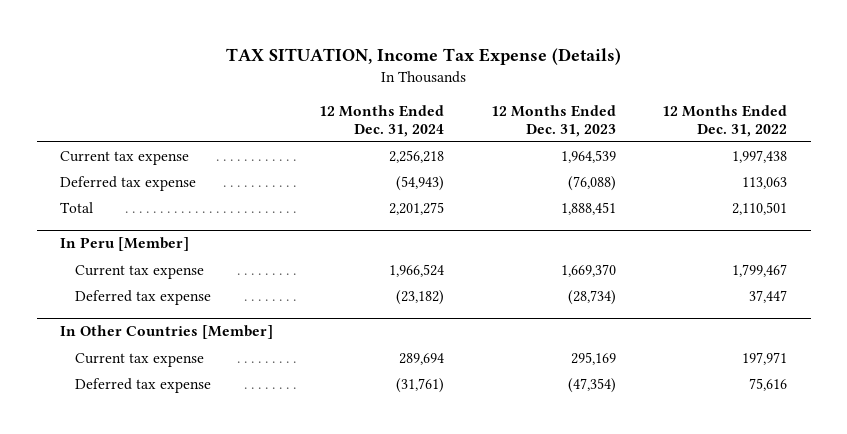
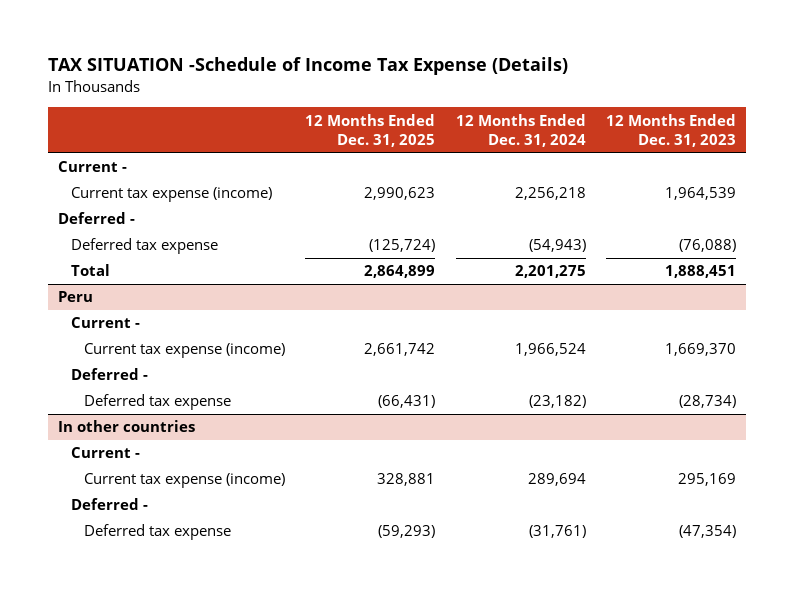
[225,47,621,65] TAX SITUATION, Income Tax Expense (Details) -> [47,57,568,76] TAX SITUATION -Schedule of Income Tax Expense (Details)
[662,104,788,137] 12 Months Ended Dec. 31, 2022 -> none
none -> [305,113,436,148] 12 Months Ended Dec. 31, 2025
none -> [57,161,127,173] Current -
[59,151,189,166] Current tax expense -> [71,187,273,203] Current tax expense (income)
none -> [57,212,135,225] Deferred -
[59,237,189,252] In Peru [Member] -> [57,291,93,303] Peru
none -> [71,317,141,329] Current -
[75,265,205,280] Current tax expense -> [84,343,286,359] Current tax expense (income)
none -> [71,368,149,381] Deferred -
[59,325,273,340] In Other Countries [Member] -> [57,420,195,433] In other countries
none -> [71,447,141,459] Current -
[75,353,205,368] Current tax expense -> [84,473,286,489] Current tax expense (income)
none -> [71,498,149,511] Deferred -

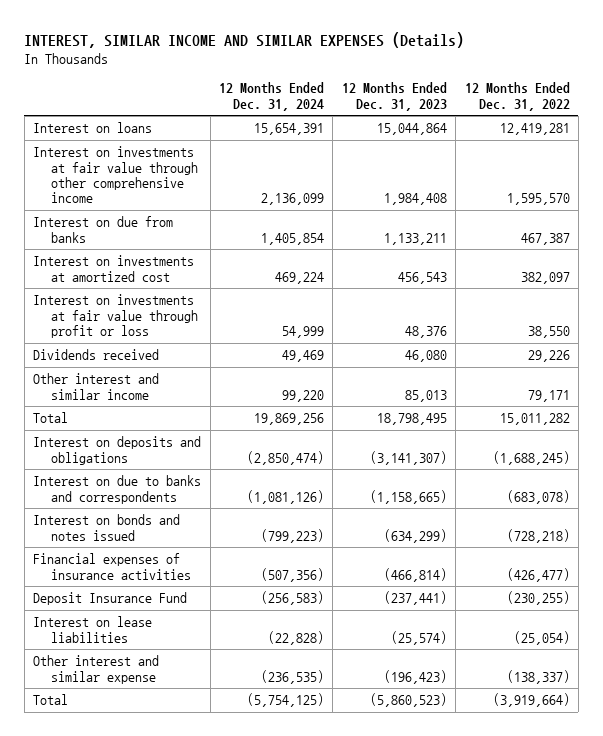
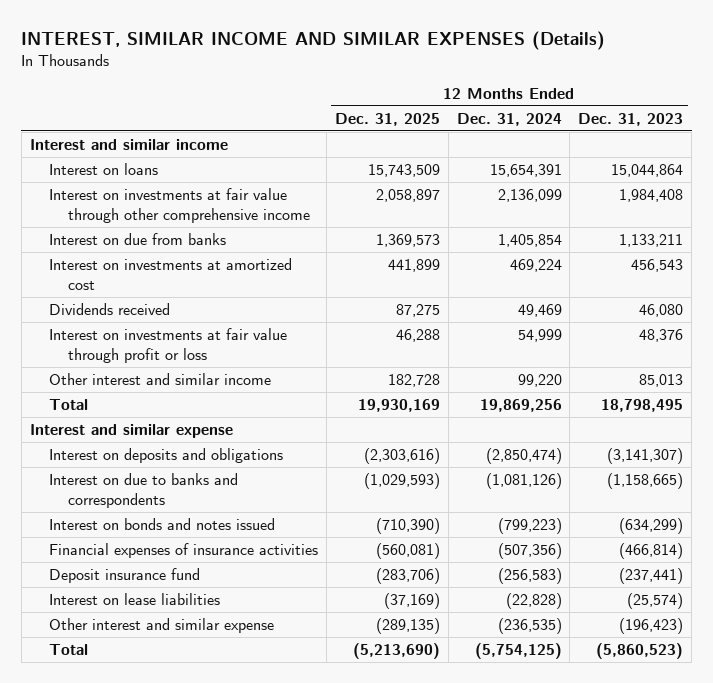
[464,82,570,111] 12 Months Ended Dec. 31, 2022 -> none
none -> [334,112,440,126] Dec. 31, 2025
none -> [29,138,228,150] Interest and similar income
[33,294,199,338] Interest on investments at fair value through profit or loss -> [48,327,287,363] Interest on investments at fair value through profit or loss
none -> [29,423,233,438] Interest and similar expense
[33,592,188,606] Deposit Insurance Fund -> [48,567,200,583] Deposit insurance fund

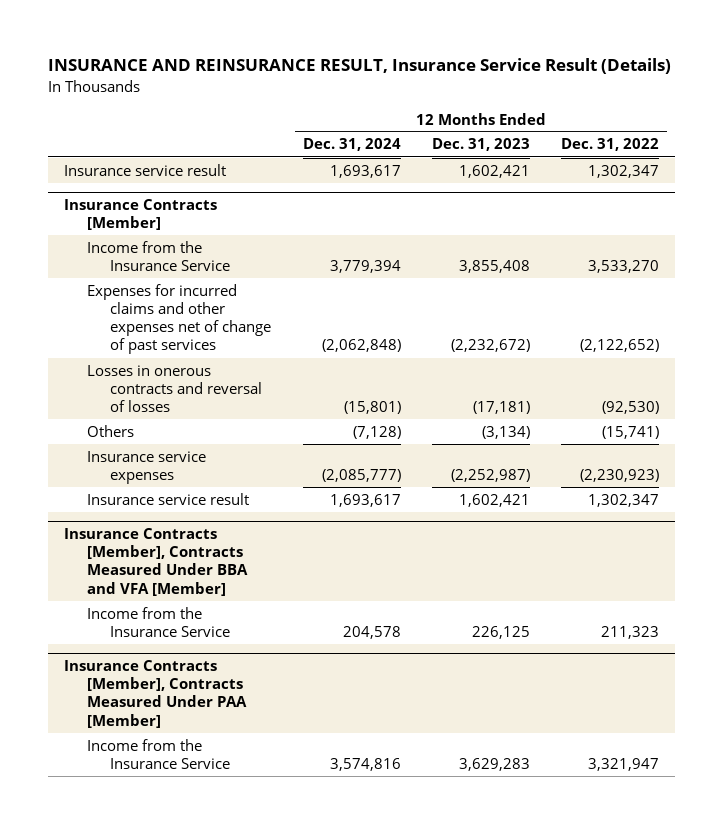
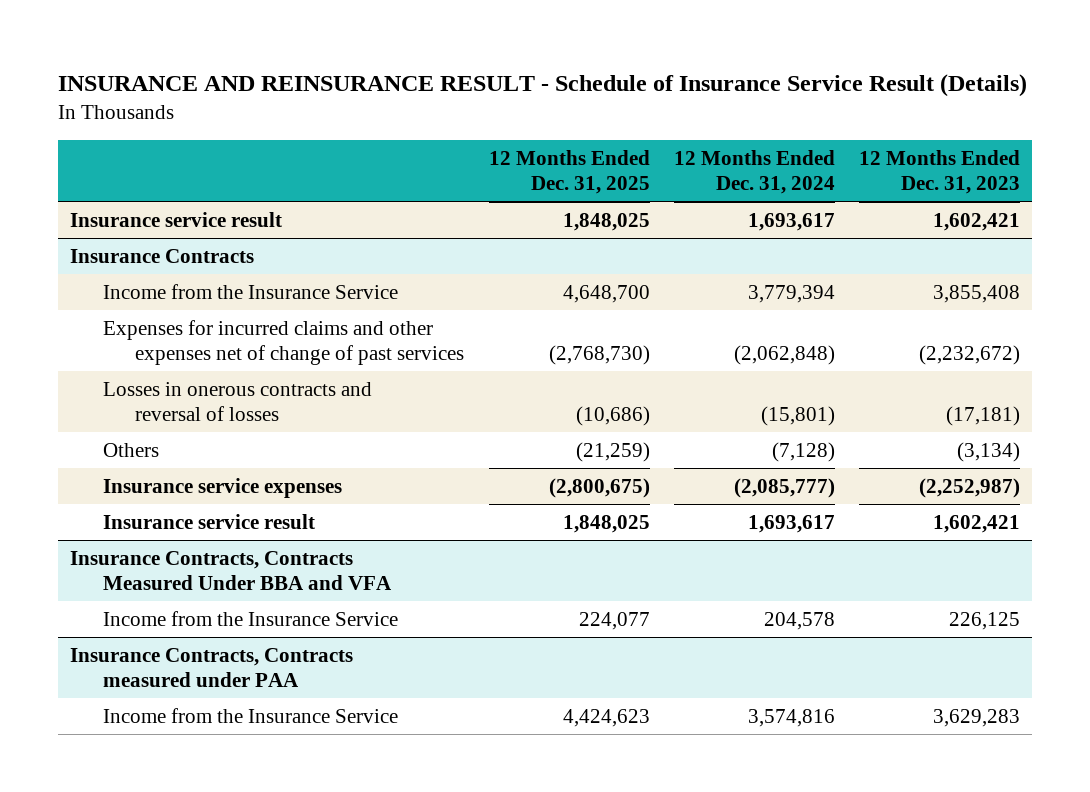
[48,58,672,75] INSURANCE AND REINSURANCE RESULT, Insurance Service Result (Details) -> [58,73,1028,97] INSURANCE AND REINSURANCE RESULT - Schedule of Insurance Service Result (Details)
[561,138,660,152] Dec. 31, 2022 -> none
none -> [488,149,650,195] 12 Months Ended Dec. 31, 2025
[63,198,217,231] Insurance Contracts [Member] -> [70,248,255,263] Insurance Contracts
[63,527,249,596] Insurance Contracts [Member], Contracts Measured Under BBA and VFA [Member] -> [70,550,392,591] Insurance Contracts, Contracts Measured Under BBA and VFA
[63,659,248,728] Insurance Contracts [Member], Contracts Measured Under PAA [Member] -> [70,647,354,688] Insurance Contracts, Contracts measured under PAA

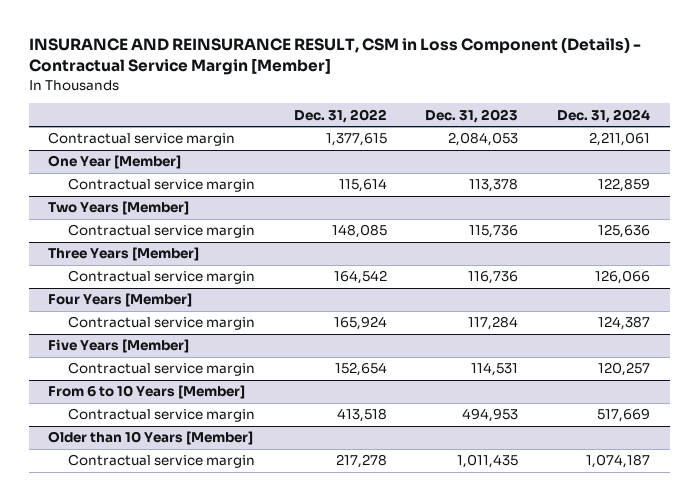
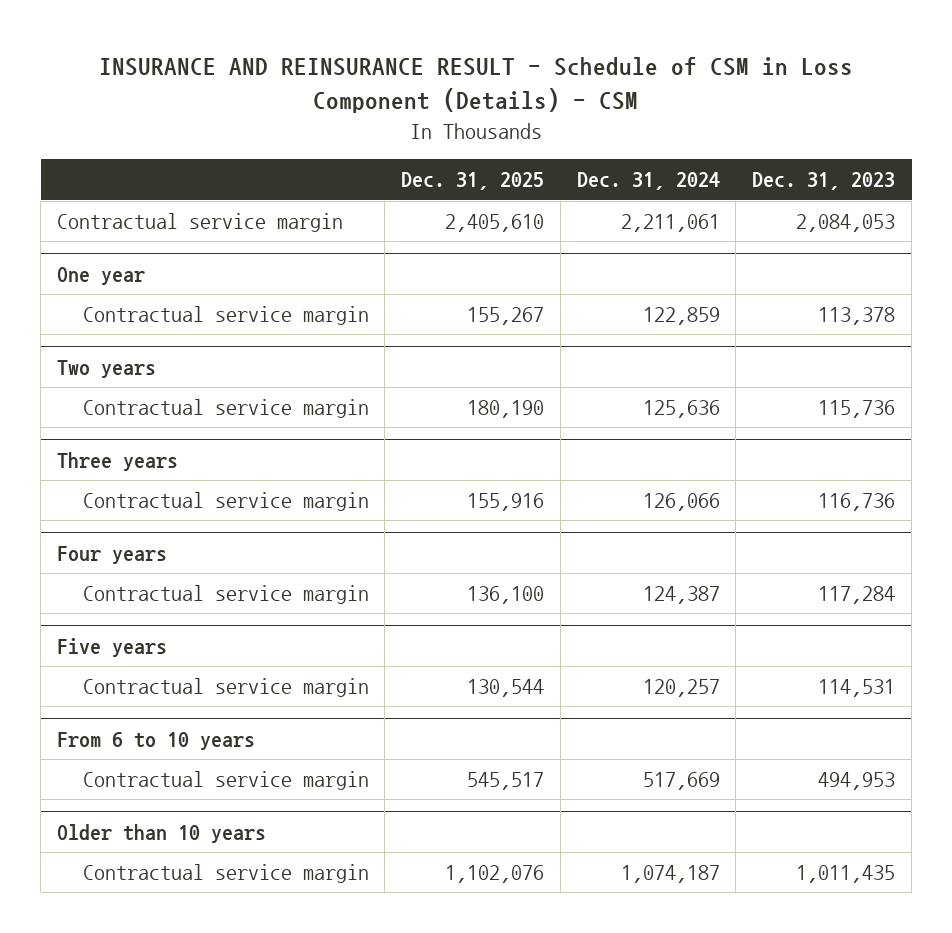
[28,37,641,76] INSURANCE AND REINSURANCE RESULT, CSM in Loss Component (Details) - Contractual Service Margin [Member] -> [99,57,854,114] INSURANCE AND REINSURANCE RESULT - Schedule of CSM in Loss Component (Details) - CSM
[293,108,387,123] Dec. 31, 2022 -> none
none -> [401,172,545,191] Dec. 31, 2025
[48,155,182,170] One Year [Member] -> [56,266,145,285] One year
[48,201,190,216] Two Years [Member] -> [56,359,156,378] Two years
[48,247,200,262] Three Years [Member] -> [56,451,178,471] Three years
[48,293,193,308] Four Years [Member] -> [56,545,167,564] Four years
[48,339,190,354] Five Years [Member] -> [56,637,167,657] Five years
[48,385,246,400] From 6 to 10 Years [Member] -> [56,731,255,750] From 6 to 10 years
[48,431,254,446] Older than 10 Years [Member] -> [56,823,266,843] Older than 10 years

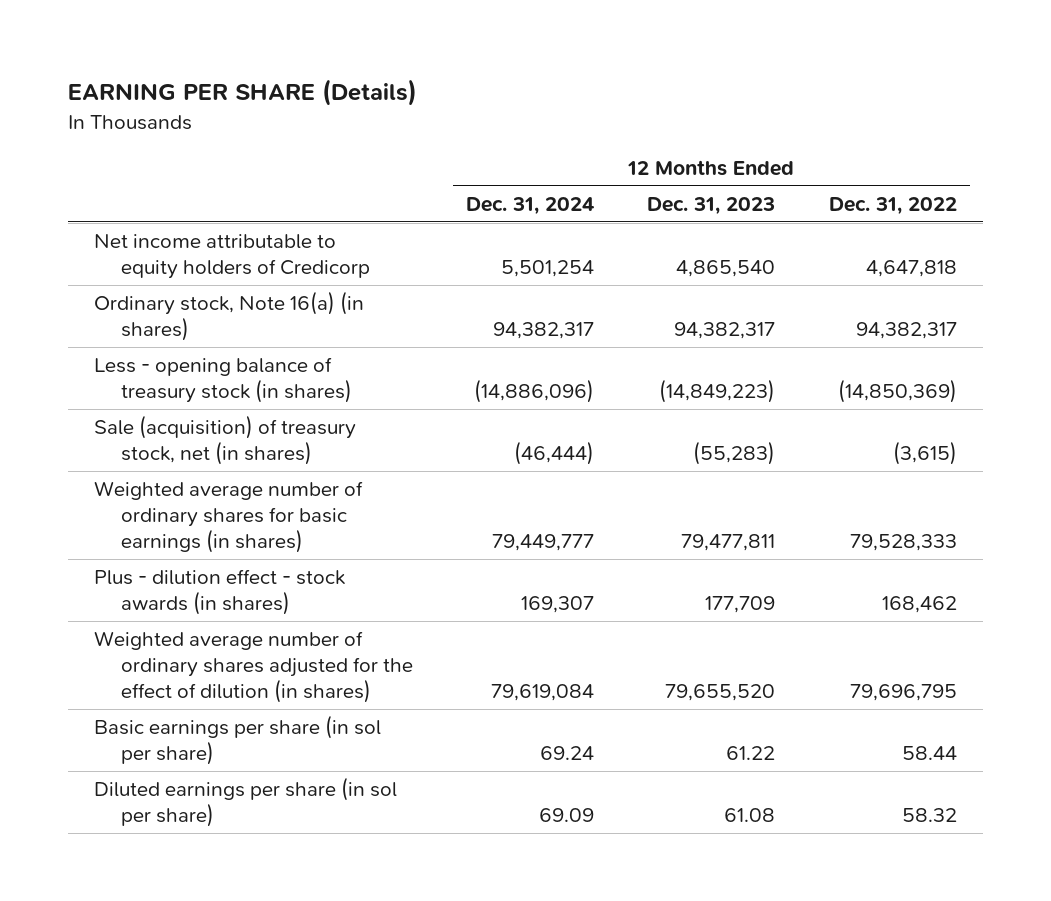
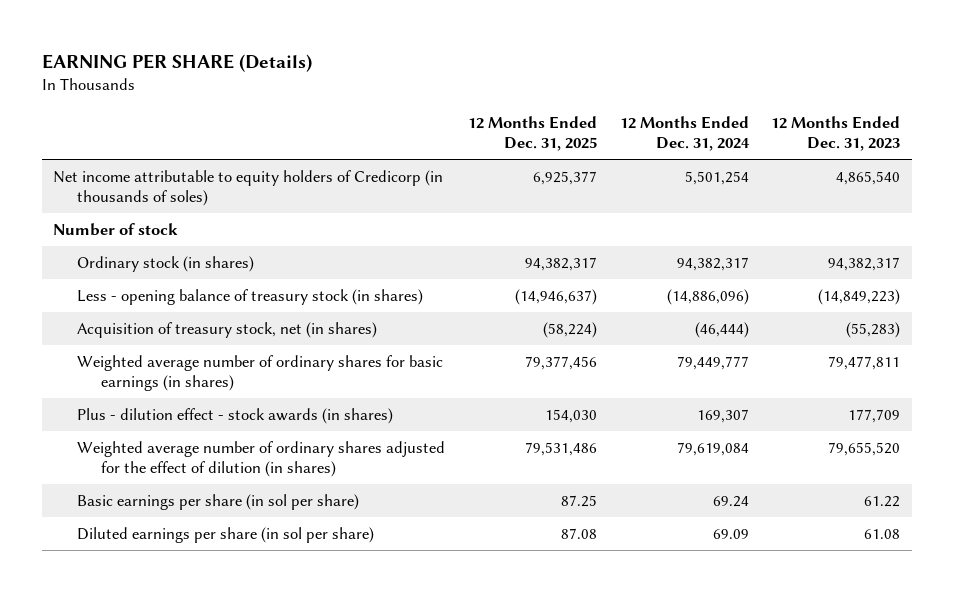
[828,196,957,215] Dec. 31, 2022 -> none
none -> [467,116,597,152] 12 Months Ended Dec. 31, 2025
[94,234,371,280] Net income attributable to equity holders of Credicorp -> [53,169,444,206] Net income attributable to equity holders of Credicorp (in thousands of soles)
none -> [53,222,179,236] Number of stock
[94,291,365,342] Ordinary stock, Note 16(a) (in shares) -> [77,255,255,272] Ordinary stock (in shares)
[94,415,357,466] Sale (acquisition) of treasury stock, net (in shares) -> [77,321,378,338] Acquisition of treasury stock, net (in shares)

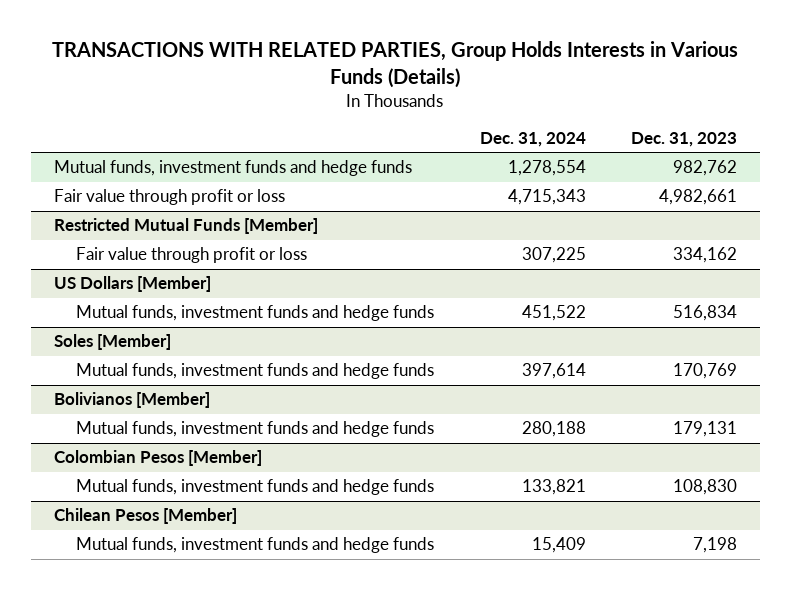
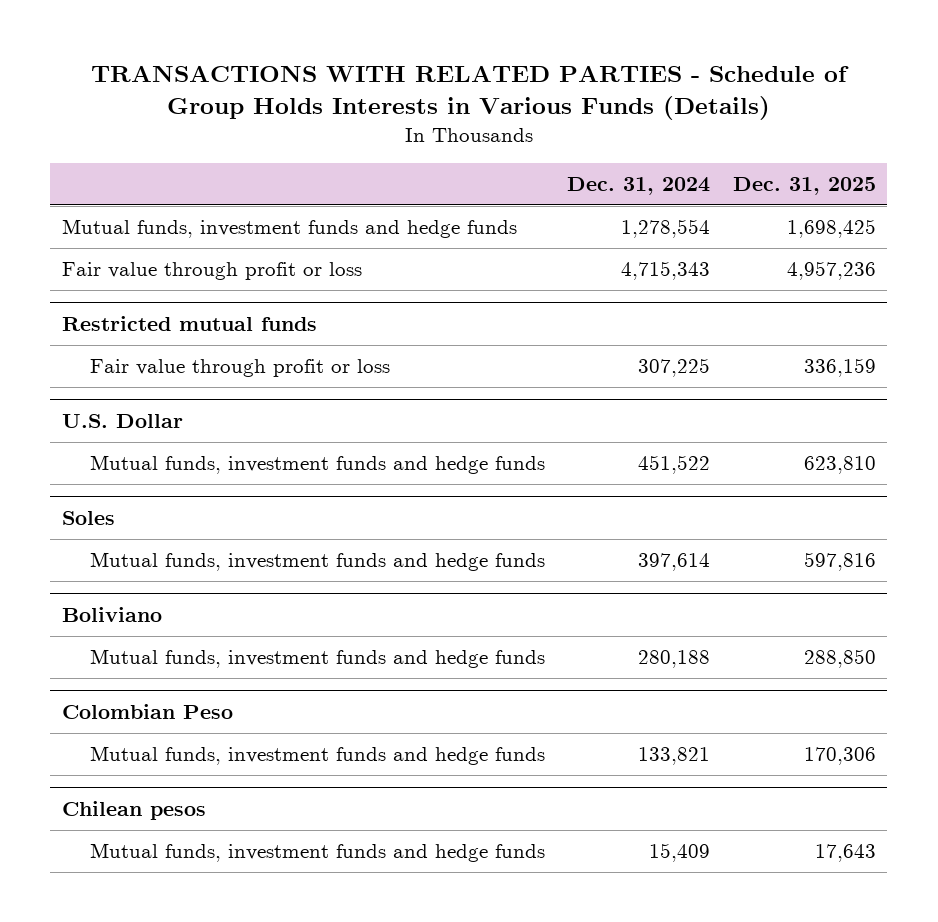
[52,41,739,88] TRANSACTIONS WITH RELATED PARTIES, Group Holds Interests in Various Funds (Details) -> [90,65,849,121] TRANSACTIONS WITH RELATED PARTIES - Schedule of Group Holds Interests in Various Funds (Details)
[631,132,738,148] Dec. 31, 2023 -> none
none -> [733,176,877,195] Dec. 31, 2025
[53,218,318,235] Restricted Mutual Funds [Member] -> [61,316,317,332] Restricted mutual funds
[53,276,211,293] US Dollars [Member] -> [61,414,183,429] U.S. Dollar
[53,334,171,351] Soles [Member] -> [61,511,115,526] Soles
[53,392,210,409] Bolivianos [Member] -> [61,607,162,623] Boliviano
[53,450,262,467] Colombian Pesos [Member] -> [61,704,233,720] Colombian Peso
[53,508,237,525] Chilean Pesos [Member] -> [61,801,206,821] Chilean pesos

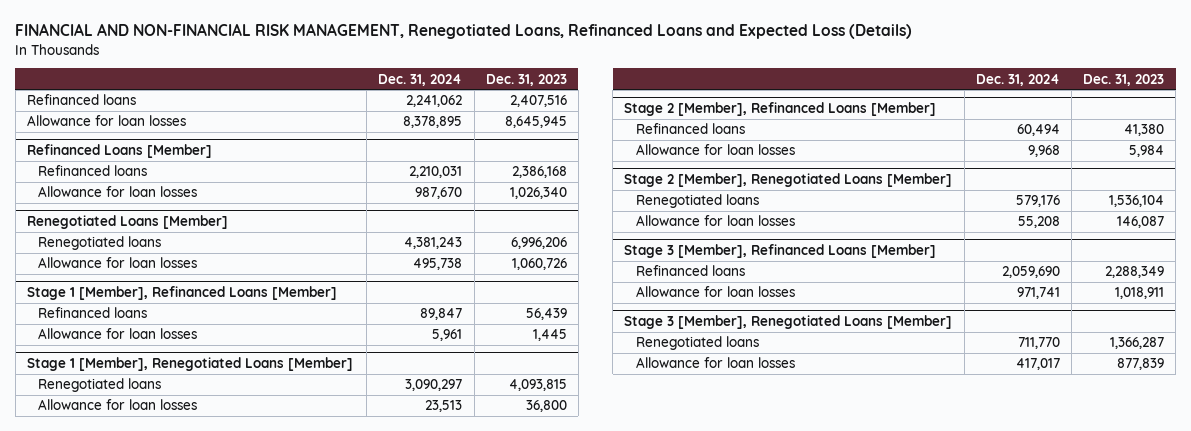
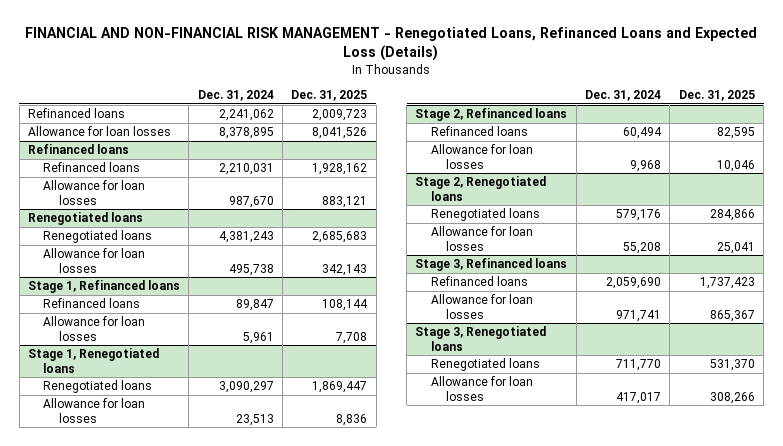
[15,23,913,40] FINANCIAL AND NON-FINANCIAL RISK MANAGEMENT, Renegotiated Loans, Refinanced Loans and Expected Loss (Details) -> [25,27,758,62] FINANCIAL AND NON-FINANCIAL RISK MANAGEMENT - Renegotiated Loans, Refinanced Loans and Expected Loss (Details)
[485,73,567,86] Dec. 31, 2023 -> none
none -> [291,89,368,101] Dec. 31, 2025
[26,144,212,159] Refinanced Loans [Member] -> [27,144,129,155] Refinanced loans
[26,215,228,230] Renegotiated Loans [Member] -> [27,212,143,226] Renegotiated loans
[26,286,337,301] Stage 1 [Member], Refinanced Loans [Member] -> [27,280,180,294] Stage 1, Refinanced loans
[26,357,353,372] Stage 1 [Member], Renegotiated Loans [Member] -> [27,348,159,373] Stage 1, Renegotiated loans
[624,102,937,117] Stage 2 [Member], Refinanced Loans [Member] -> [415,108,568,122] Stage 2, Refinanced loans
[624,173,953,188] Stage 2 [Member], Renegotiated Loans [Member] -> [415,176,547,201] Stage 2, Renegotiated loans
[624,244,937,259] Stage 3 [Member], Refinanced Loans [Member] -> [415,258,568,272] Stage 3, Refinanced loans
[624,315,953,330] Stage 3 [Member], Renegotiated Loans [Member] -> [415,326,547,351] Stage 3, Renegotiated loans

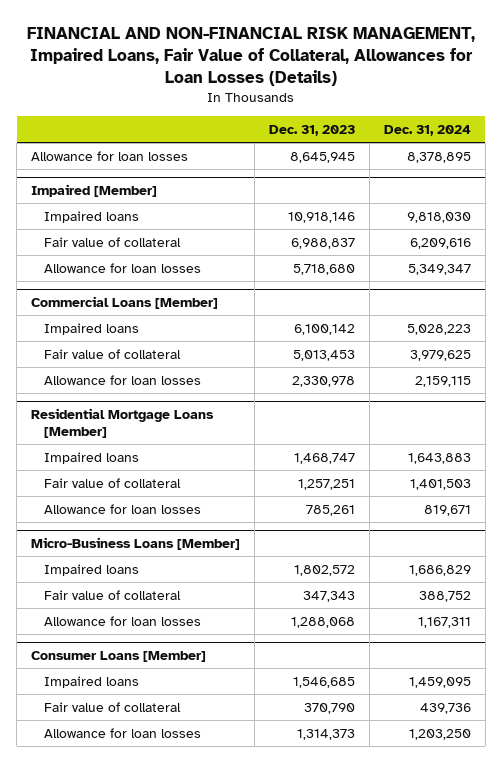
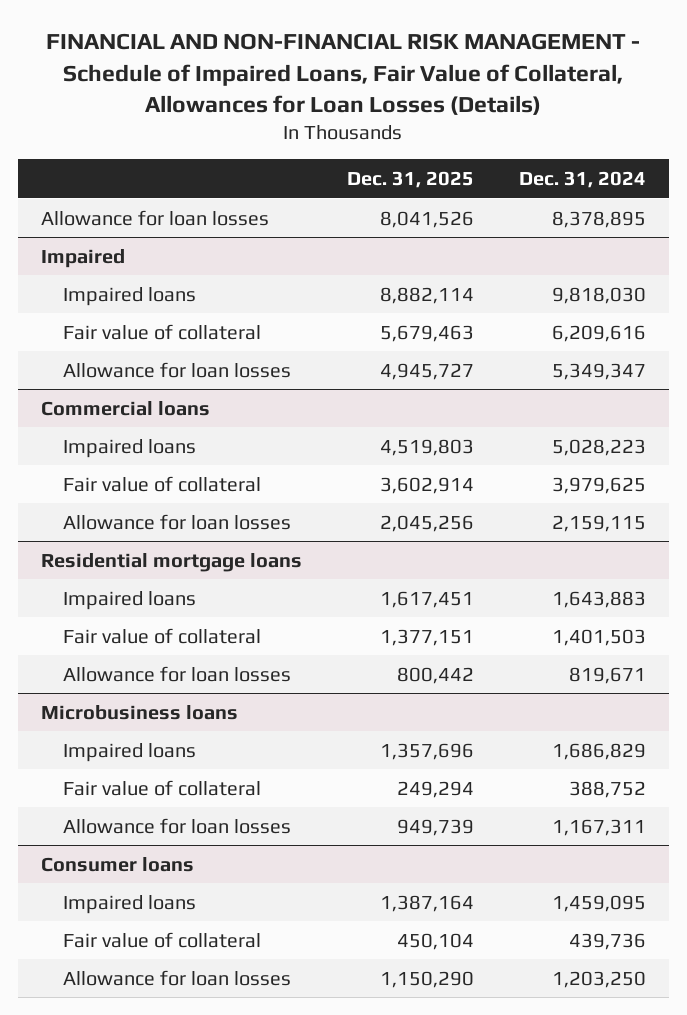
[27,26,476,86] FINANCIAL AND NON-FINANCIAL RISK MANAGEMENT, Impaired Loans, Fair Value of Collateral, Allowances for Loan Losses (Details) -> [46,33,641,115] FINANCIAL AND NON-FINANCIAL RISK MANAGEMENT - Schedule of Impaired Loans, Fair Value of Collateral, Allowances for Loan Losses (Details)
[269,125,356,137] Dec. 31, 2023 -> none
none -> [346,170,474,188] Dec. 31, 2025
[31,184,158,198] Impaired [Member] -> [40,248,125,268] Impaired
[31,296,219,310] Commercial Loans [Member] -> [40,400,210,416] Commercial loans
[31,408,215,438] Residential Mortgage Loans [Member] -> [40,552,302,572] Residential mortgage loans
[31,537,241,551] Micro-Business Loans [Member] -> none
none -> [40,704,238,720] Microbusiness loans
[31,651,207,663] Consumer Loans [Member] -> [40,856,194,872] Consumer loans

